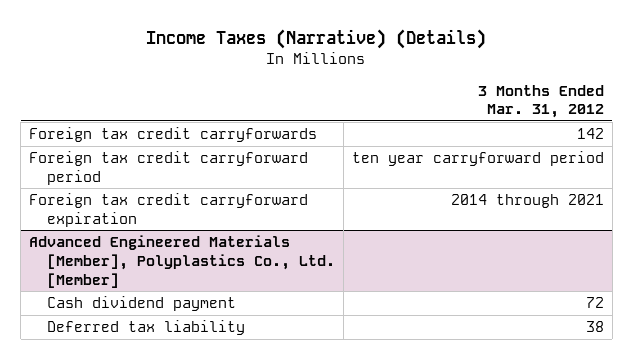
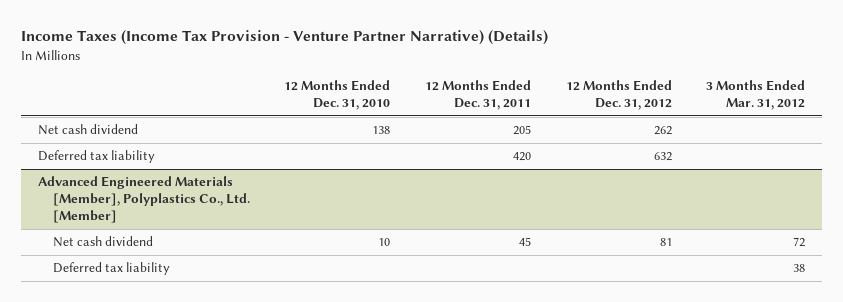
[146,28,487,49] Income Taxes (Narrative) (Details) -> [20,30,548,46] Income Taxes (Income Tax Provision - Venture Partner Narrative) (Details)
none -> [284,80,391,111] 12 Months Ended Dec. 31, 2010
none -> [424,80,531,111] 12 Months Ended Dec. 31, 2011
none -> [565,80,672,111] 12 Months Ended Dec. 31, 2012
[29,126,318,142] Foreign tax credit carryforwards -> none
[29,150,309,185] Foreign tax credit carryforward period -> none
[29,192,309,227] Foreign tax credit carryforward expiration -> none
none -> [37,124,138,136] Net cash dividend
none -> [37,150,155,164] Deferred tax liability
[46,295,236,311] Cash dividend payment -> [52,236,153,248] Net cash dividend

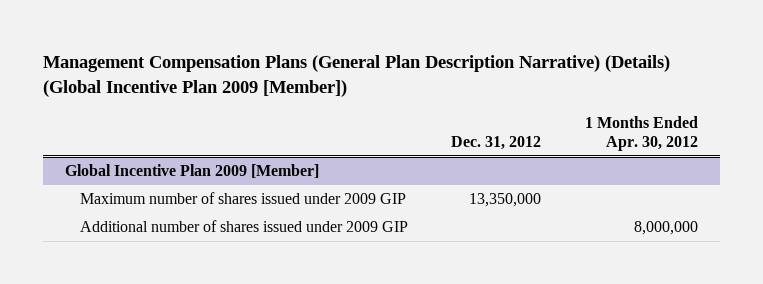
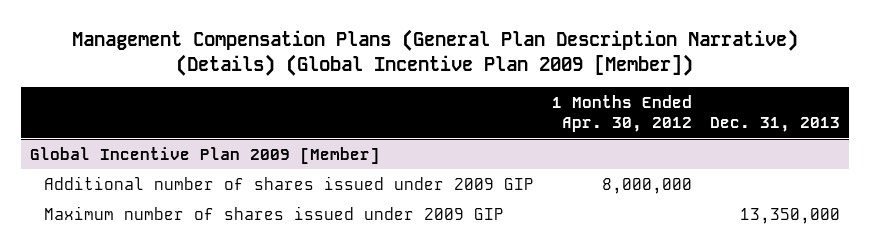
[451,136,542,151] Dec. 31, 2012 -> none
none -> [709,117,840,133] Dec. 31, 2013
[79,191,406,204] Maximum number of shares issued under 2009 GIP -> [44,205,505,220] Maximum number of shares issued under 2009 GIP

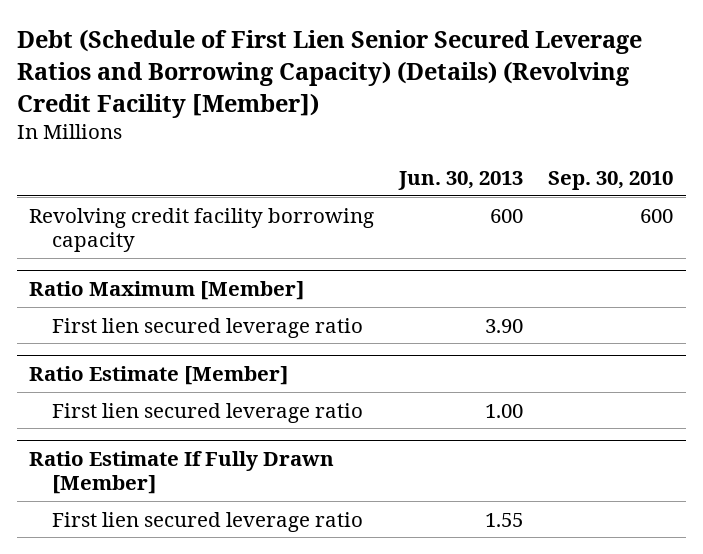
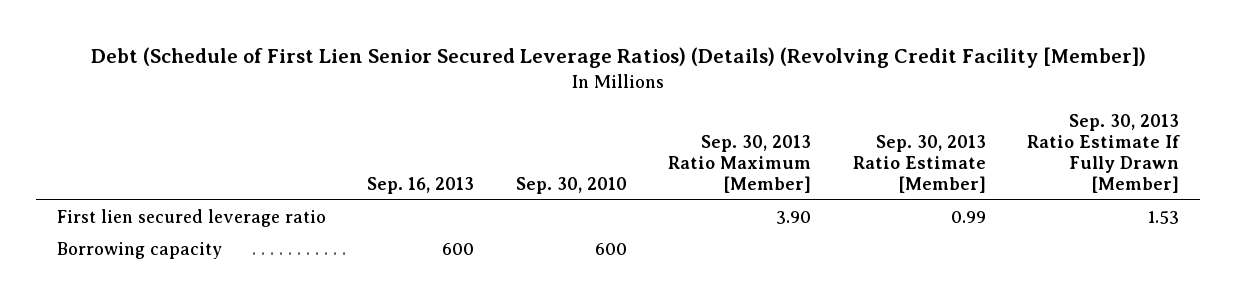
[16,29,642,118] Debt (Schedule of First Lien Senior Secured Leverage Ratios and Borrowing Capacity) (Details) (Revolving Credit Facility [Member]) -> [90,47,1146,69] Debt (Schedule of First Lien Senior Secured Leverage Ratios) (Details) (Revolving Credit Facility [Member])
[398,171,524,191] Jun. 30, 2013 -> none
none -> [367,176,475,194] Sep. 16, 2013
none -> [668,135,812,193] Sep. 30, 2013 Ratio Maximum [Member]
none -> [852,135,986,193] Sep. 30, 2013 Ratio Estimate [Member]
none -> [1027,114,1181,193] Sep. 30, 2013 Ratio Estimate If Fully Drawn [Member]
[29,280,305,300] Ratio Maximum [Member] -> none
[52,317,364,338] First lien secured leverage ratio -> none
[29,365,289,385] Ratio Estimate [Member] -> none
[52,402,364,423] First lien secured leverage ratio -> none
[29,450,335,495] Ratio Estimate If Fully Drawn [Member] -> none
[52,511,364,532] First lien secured leverage ratio -> none
none -> [56,208,326,227] First lien secured leverage ratio
[29,207,375,252] Revolving credit facility borrowing capacity -> [56,241,222,259] Borrowing capacity

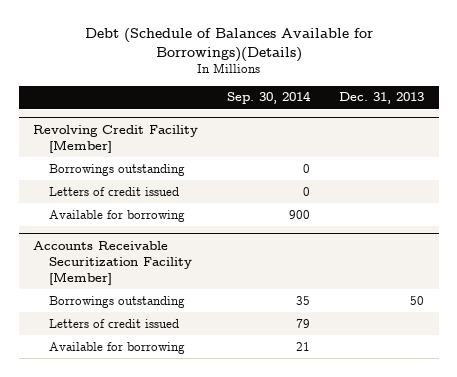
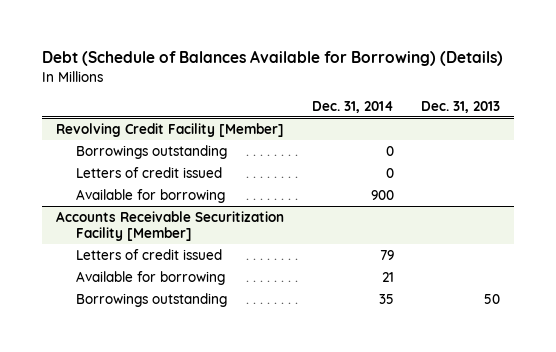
[84,27,373,62] Debt (Schedule of Balances Available for Borrowings)(Details) -> [41,50,503,67] Debt (Schedule of Balances Available for Borrowing) (Details)
[227,91,312,105] Sep. 30, 2014 -> none
none -> [311,100,394,113] Dec. 31, 2014
[48,295,185,308] Borrowings outstanding -> [76,292,228,307] Borrowings outstanding

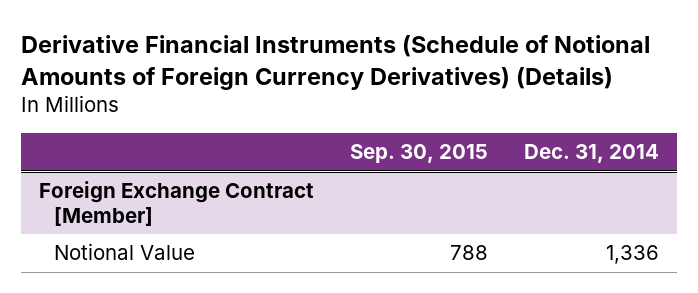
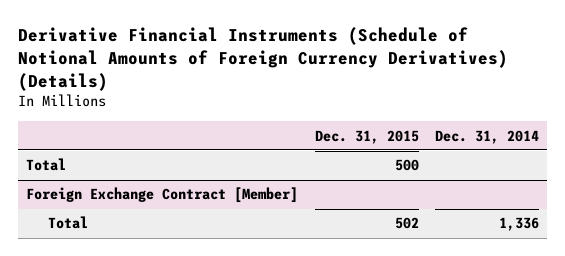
[349,144,488,164] Sep. 30, 2015 -> none
none -> [314,129,419,144] Dec. 31, 2015
none -> [26,158,67,172] Total
[54,243,196,261] Notional Value -> [47,216,88,230] Total

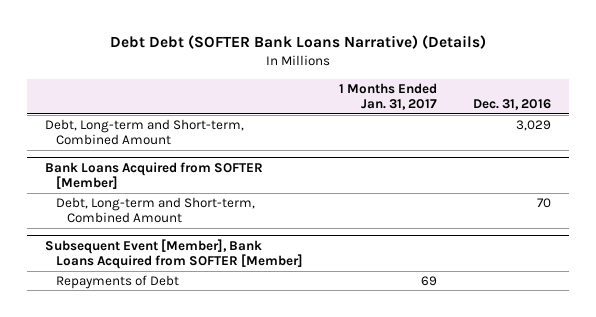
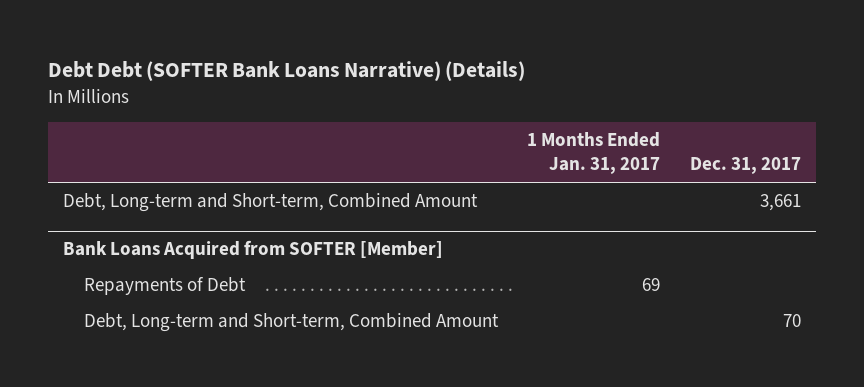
[472,99,551,111] Dec. 31, 2016 -> none
none -> [689,157,801,175] Dec. 31, 2017
none -> [83,277,246,296] Repayments of Debt
[44,238,303,270] Subsequent Event [Member], Bank Loans Acquired from SOFTER [Member] -> none
[55,274,179,289] Repayments of Debt -> none

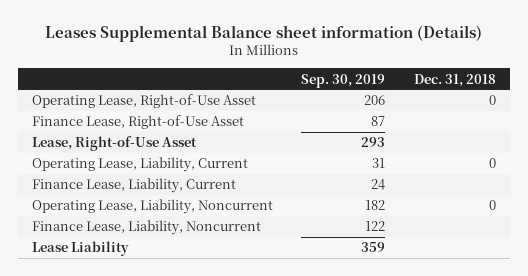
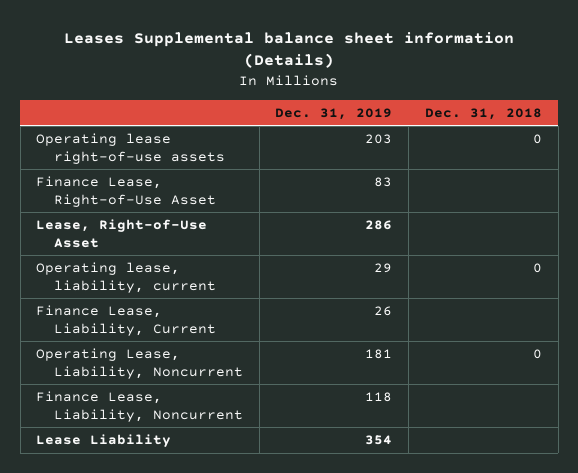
[44,25,482,43] Leases Supplemental Balance sheet information (Details) -> [64,31,515,69] Leases Supplemental balance sheet information (Details)
[301,73,386,88] Sep. 30, 2019 -> none
none -> [275,107,393,120] Dec. 31, 2019
[32,94,257,109] Operating Lease, Right-of-Use Asset -> [36,133,225,164] Operating lease right-of-use assets
[32,157,249,173] Operating Lease, Liability, Current -> [36,262,216,293] Operating lease, liability, current

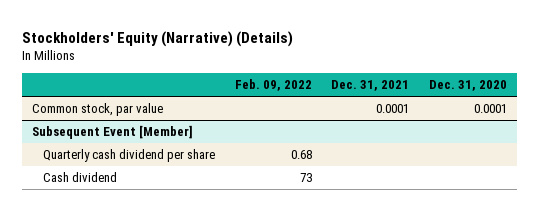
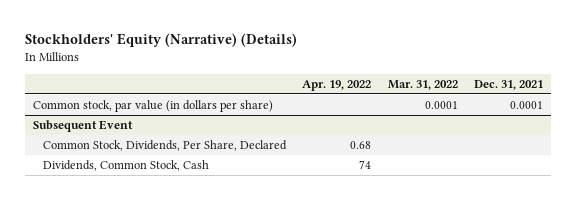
[234,79,312,92] Feb. 09, 2022 -> none
[428,80,507,92] Dec. 31, 2020 -> none
none -> [302,80,372,92] Apr. 19, 2022
none -> [387,80,458,91] Mar. 31, 2022
[32,103,164,117] Common stock, par value -> [32,100,273,113] Common stock, par value (in dollars per share)
[32,125,194,140] Subsequent Event [Member] -> [32,120,133,133] Subsequent Event
[43,149,216,163] Quarterly cash dividend per share -> [43,140,288,152] Common Stock, Dividends, Per Share, Declared
[43,172,118,183] Cash dividend -> [43,160,210,172] Dividends, Common Stock, Cash

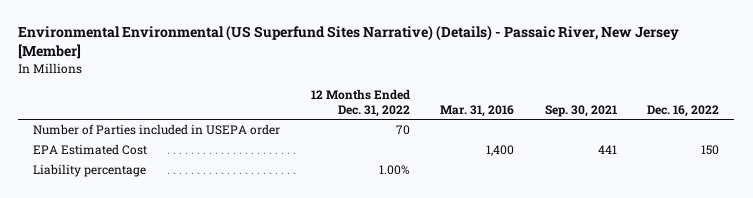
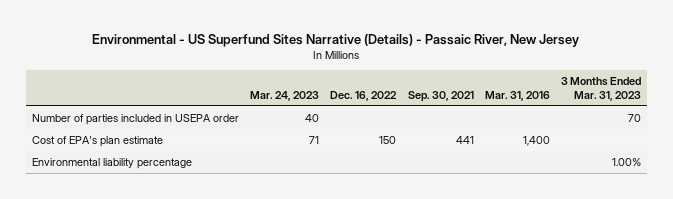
[18,25,680,60] Environmental Environmental (US Superfund Sites Narrative) (Details) - Passaic River, New Jersey [Member] -> [92,33,580,47] Environmental - US Superfund Sites Narrative (Details) - Passaic River, New Jersey
[310,89,410,117] 12 Months Ended Dec. 31, 2022 -> none
none -> [250,90,320,101] Mar. 24, 2023
none -> [560,76,641,101] 3 Months Ended Mar. 31, 2023
[33,124,281,136] Number of Parties included in USEPA order -> [31,113,239,125] Number of parties included in USEPA order
[33,144,148,156] EPA Estimated Cost -> [31,135,163,147] Cost of EPA's plan estimate
[33,164,147,178] Liability percentage -> [31,157,192,169] Environmental liability percentage

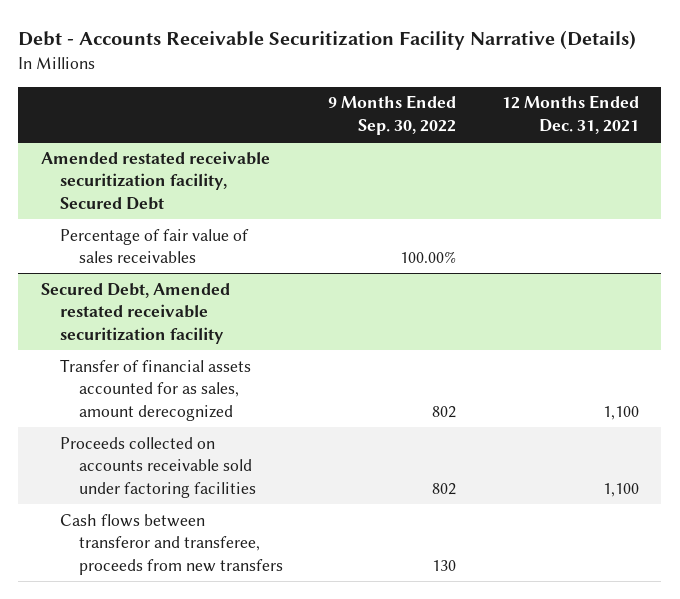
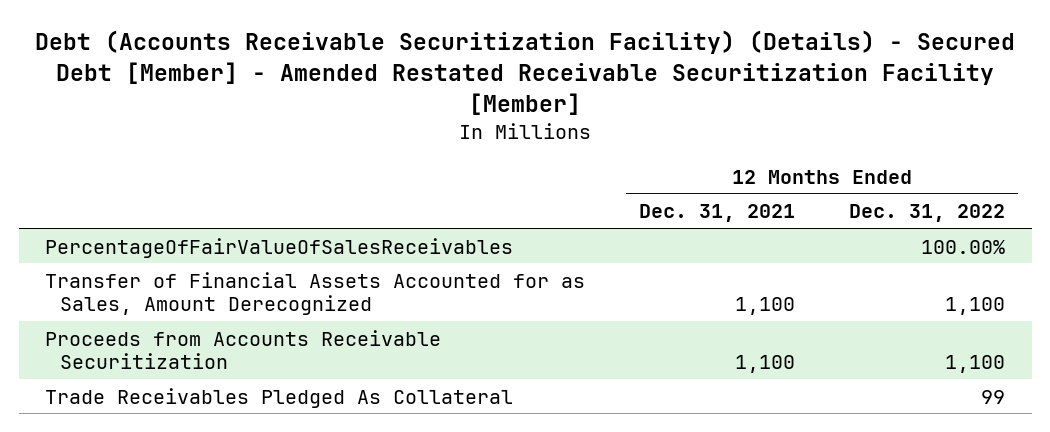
[18,30,637,51] Debt - Accounts Receivable Securitization Facility Narrative (Details) -> [35,29,1016,116] Debt (Accounts Receivable Securitization Facility) (Details) - Secured Debt [Member] - Amended Restated Receivable Securitization Facility [Member]
[328,95,457,135] 9 Months Ended Sep. 30, 2022 -> none
none -> [848,204,1005,223] Dec. 31, 2022
[40,150,270,210] Amended restated receivable securitization facility, Secured Debt -> none
[59,228,249,264] Percentage of fair value of sales receivables -> none
[40,282,230,344] Secured Debt, Amended restated receivable securitization facility -> none
[59,358,251,421] Transfer of financial assets accounted for as sales, amount derecognized -> none
[59,436,256,498] Proceeds collected on accounts receivable sold under factoring facilities -> none
[59,513,283,575] Cash flows between transferor and transferee, proceeds from new transfers -> none
none -> [45,237,514,258] PercentageOfFairValueOfSalesReceivables
none -> [45,271,586,316] Transfer of Financial Assets Accounted for as Sales, Amount Derecognized
none -> [45,329,442,370] Proceeds from Accounts Receivable Securitization
none -> [45,387,514,408] Trade Receivables Pledged As Collateral

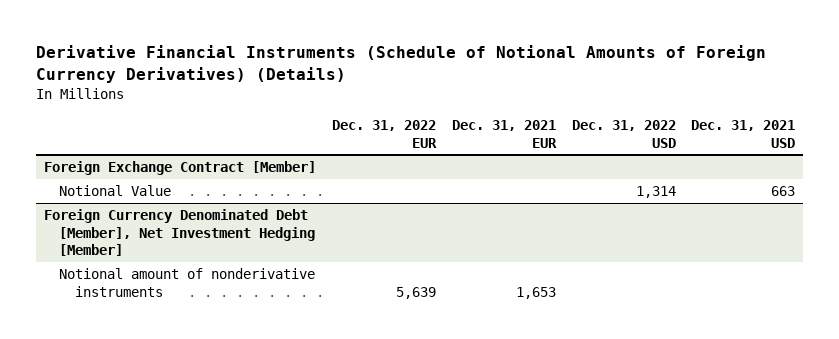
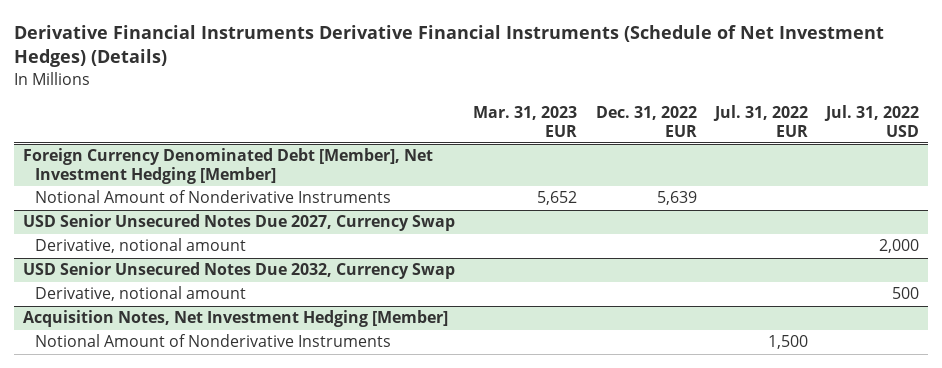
[35,44,766,83] Derivative Financial Instruments (Schedule of Notional Amounts of Foreign Currency Derivatives) (Details) -> [14,24,885,68] Derivative Financial Instruments Derivative Financial Instruments (Schedule of Net Investment Hedges) (Details)
[451,120,557,148] Dec. 31, 2021 EUR -> none
[571,120,676,148] Dec. 31, 2022 USD -> none
[691,120,796,148] Dec. 31, 2021 USD -> none
none -> [473,105,578,137] Mar. 31, 2023 EUR
none -> [712,104,808,137] Jul. 31, 2022 EUR
none -> [823,104,919,137] Jul. 31, 2022 USD
[43,161,316,176] Foreign Exchange Contract [Member] -> none
[59,185,172,197] Notional Value -> none
[59,268,316,297] Notional amount of nonderivative instruments -> [34,190,391,204] Notional Amount of Nonderivative Instruments
none -> [23,214,456,232] USD Senior Unsecured Notes Due 2027, Currency Swap
none -> [34,238,246,254] Derivative, notional amount
none -> [23,262,456,280] USD Senior Unsecured Notes Due 2032, Currency Swap
none -> [34,286,246,302] Derivative, notional amount
none -> [23,310,449,328] Acquisition Notes, Net Investment Hedging [Member]
none -> [34,334,391,348] Notional Amount of Nonderivative Instruments

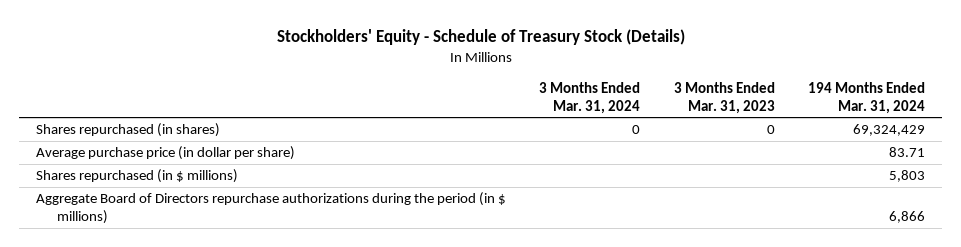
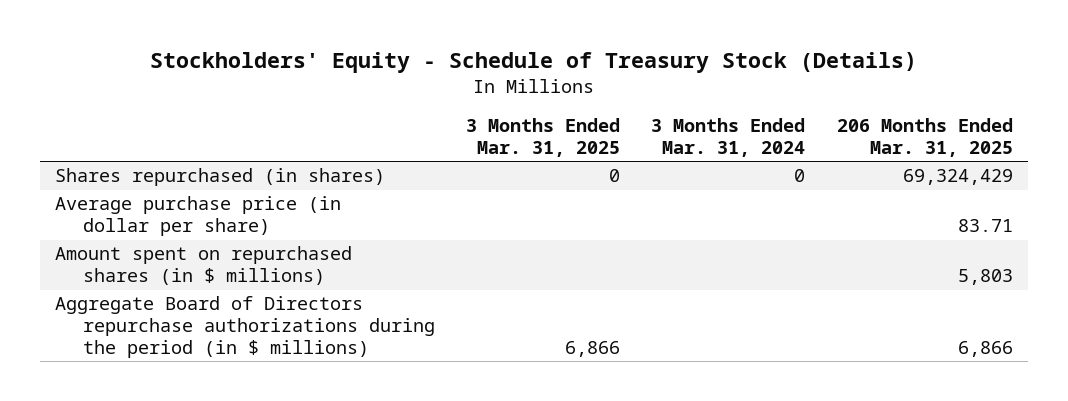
[673,81,775,114] 3 Months Ended Mar. 31, 2023 -> none
[807,81,925,114] 194 Months Ended Mar. 31, 2024 -> none
none -> [466,118,621,158] 3 Months Ended Mar. 31, 2025
none -> [836,118,1013,158] 206 Months Ended Mar. 31, 2025
[36,169,239,184] Shares repurchased (in $ millions) -> [55,246,353,286] Amount spent on repurchased shares (in $ millions)

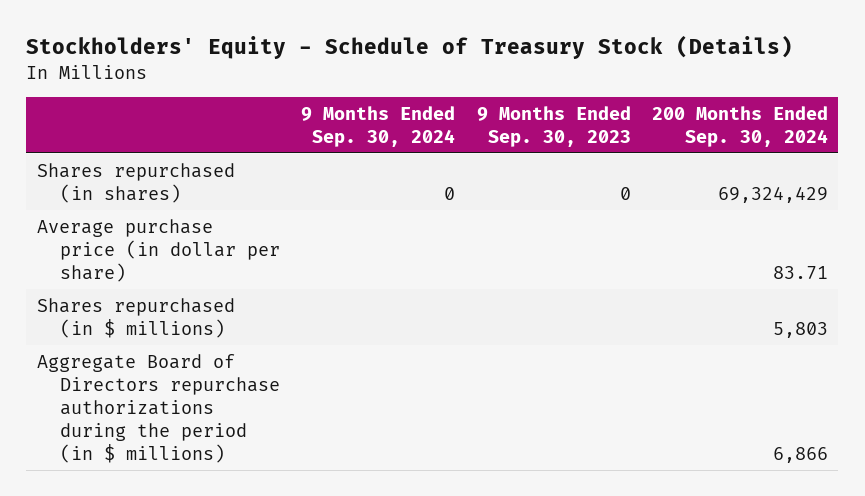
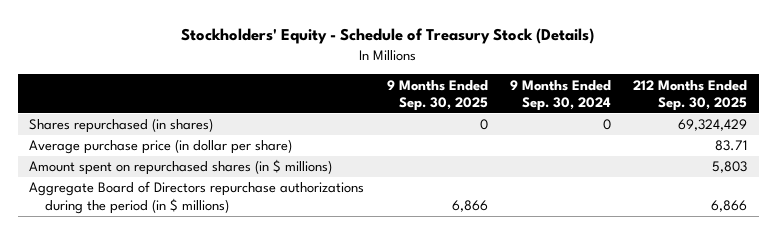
[476,105,631,147] 9 Months Ended Sep. 30, 2023 -> none
[651,105,828,147] 200 Months Ended Sep. 30, 2024 -> none
none -> [386,79,488,112] 9 Months Ended Sep. 30, 2025
none -> [633,79,748,112] 212 Months Ended Sep. 30, 2025
[37,297,236,338] Shares repurchased (in $ millions) -> [29,159,333,176] Amount spent on repurchased shares (in $ millions)

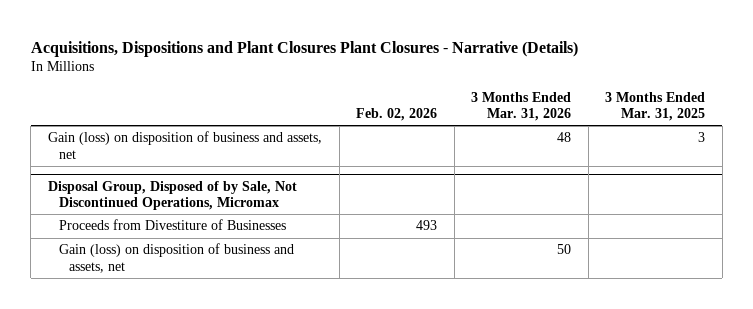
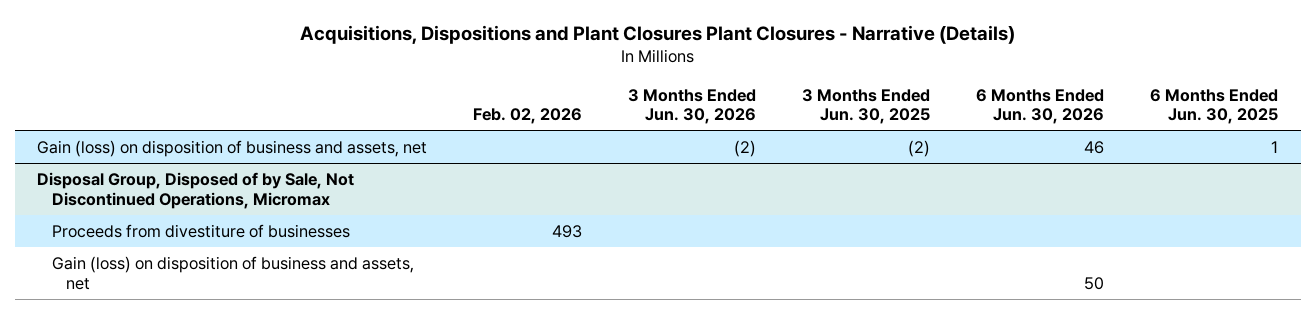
[471,91,572,121] 3 Months Ended Mar. 31, 2026 -> none
[605,91,706,121] 3 Months Ended Mar. 31, 2025 -> none
none -> [628,88,757,125] 3 Months Ended Jun. 30, 2026
none -> [802,88,931,125] 3 Months Ended Jun. 30, 2025
none -> [976,88,1105,125] 6 Months Ended Jun. 30, 2026
none -> [1149,88,1278,125] 6 Months Ended Jun. 30, 2025
[58,219,286,231] Proceeds from Divestiture of Businesses -> [51,223,350,238] Proceeds from divestiture of businesses

